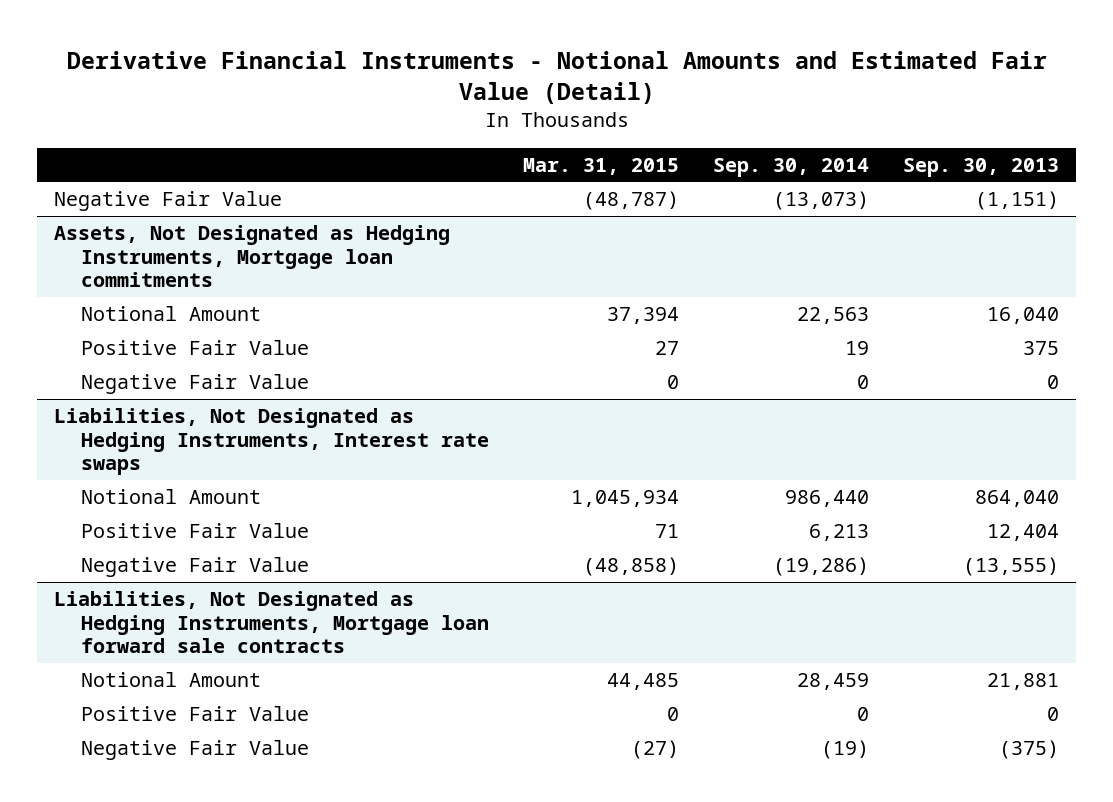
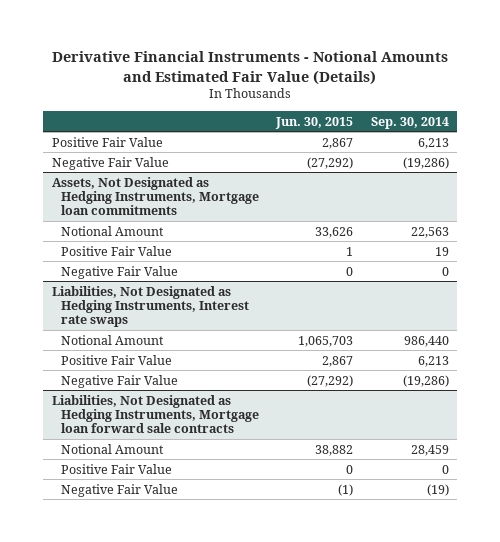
[66,50,1047,105] Derivative Financial Instruments - Notional Amounts and Estimated Fair Value (Detail) -> [52,51,449,85] Derivative Financial Instruments - Notional Amounts and Estimated Fair Value (Details)
[523,157,680,175] Mar. 31, 2015 -> none
[902,157,1059,177] Sep. 30, 2013 -> none
none -> [275,116,354,129] Jun. 30, 2015
none -> [51,136,163,147] Positive Fair Value
[772,191,869,211] (13,073) -> [402,156,449,169] (19,286)

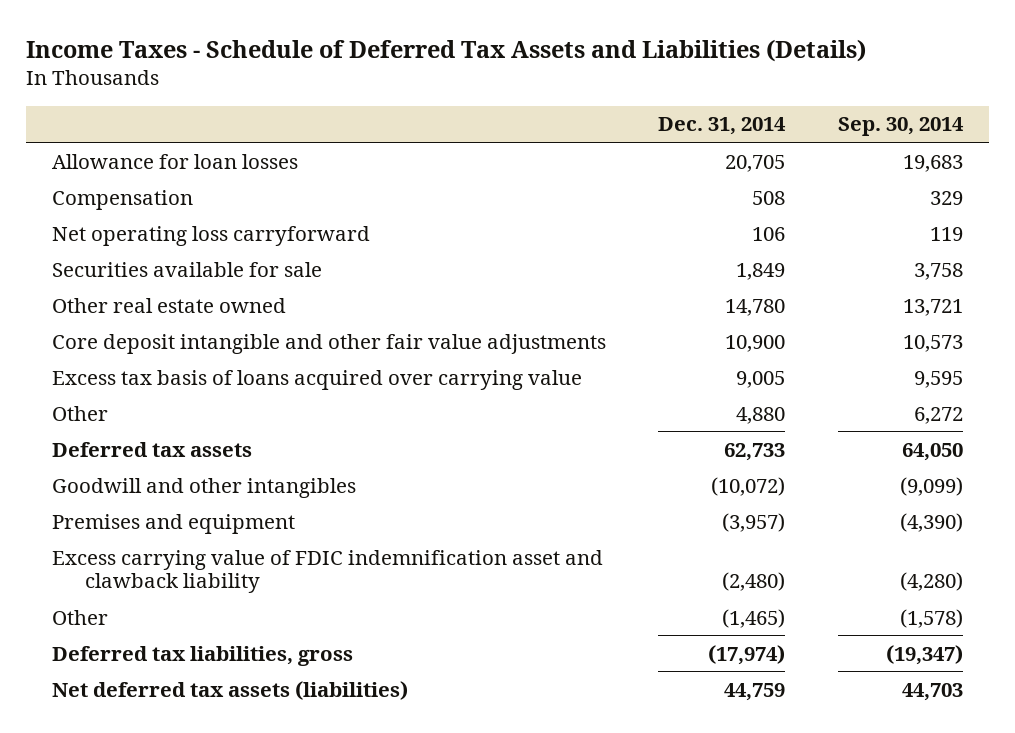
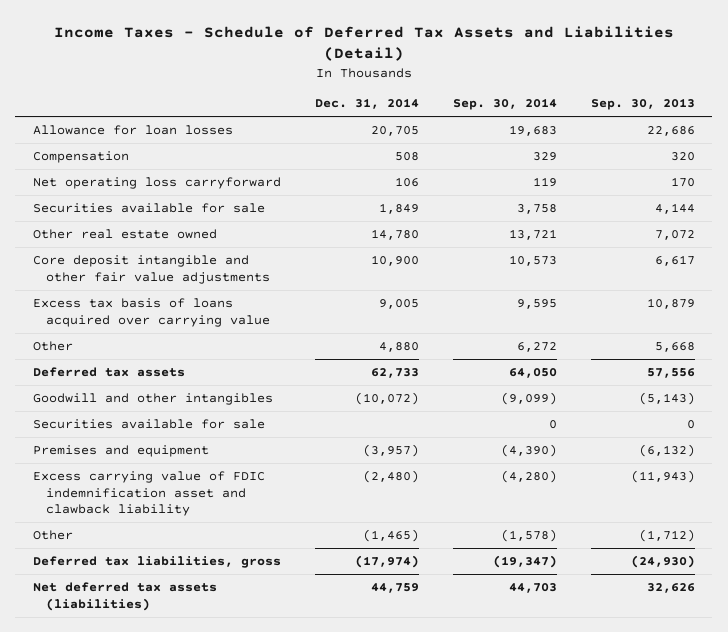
[26,38,867,62] Income Taxes - Schedule of Deferred Tax Assets and Liabilities (Details) -> [53,25,674,62] Income Taxes - Schedule of Deferred Tax Assets and Liabilities (Detail)
none -> [591,98,696,111] Sep. 30, 2013
none -> [32,419,265,430] Securities available for sale

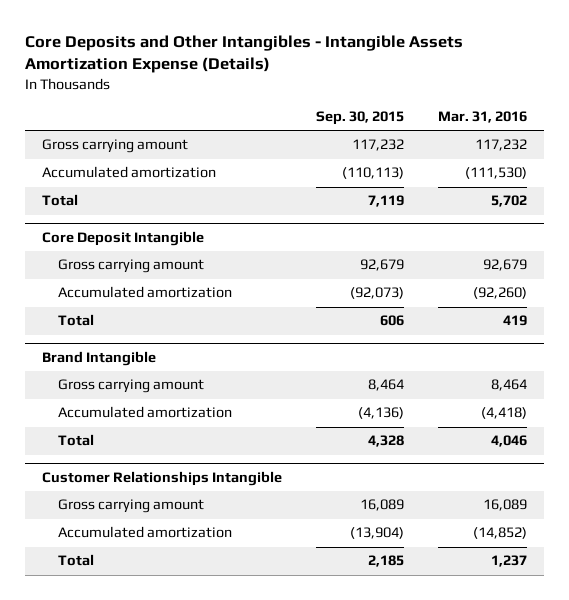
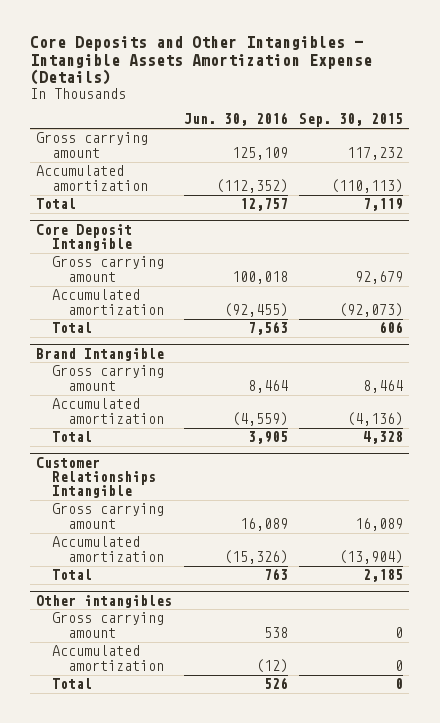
[438,111,528,124] Mar. 31, 2016 -> none
none -> [183,112,288,127] Jun. 30, 2016
none -> [36,594,173,608] Other intangibles
none -> [52,612,165,638] Gross carrying amount
none -> [52,645,165,671] Accumulated amortization
none -> [52,678,93,690] Total

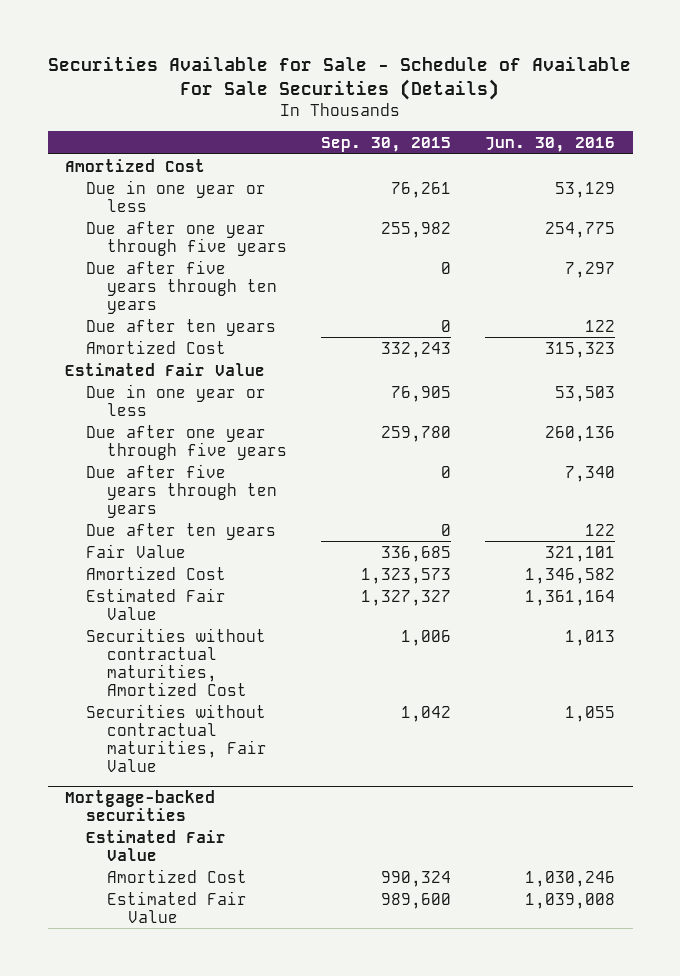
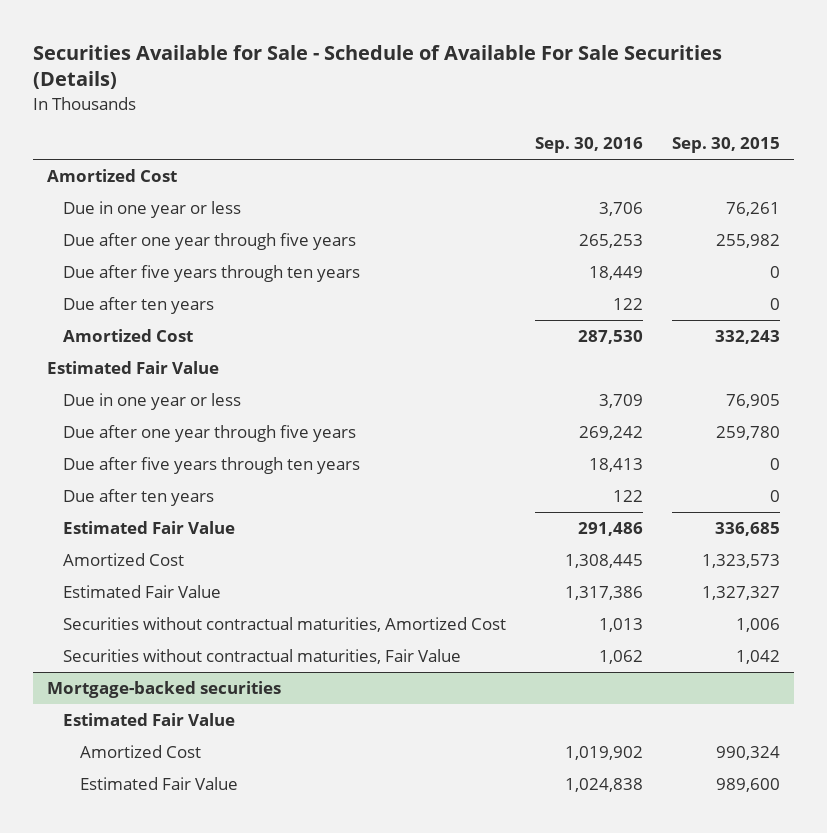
[485,136,616,152] Jun. 30, 2016 -> none
none -> [534,136,643,153] Sep. 30, 2016
[85,543,186,558] Fair Value -> [63,521,236,535] Estimated Fair Value

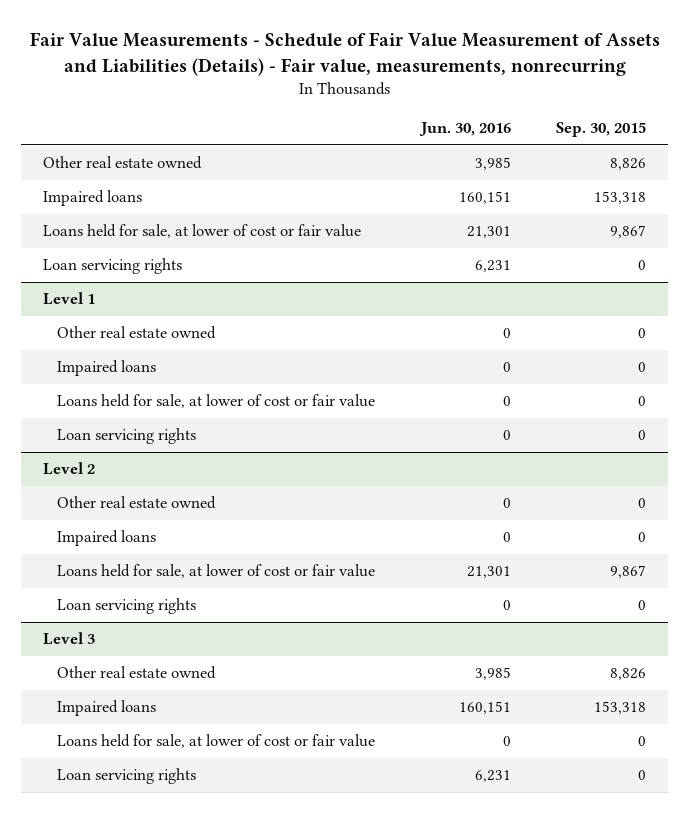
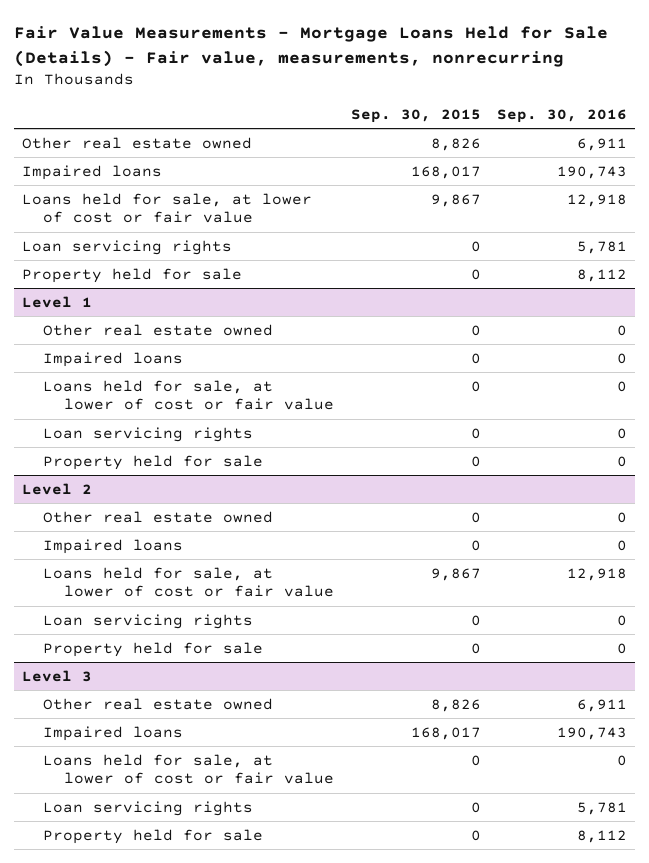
[29,32,660,77] Fair Value Measurements - Schedule of Fair Value Measurement of Assets and Liabilities (Details) - Fair value, measurements, nonrecurring -> [13,26,608,67] Fair Value Measurements - Mortgage Loans Held for Sale (Details) - Fair value, measurements, nonrecurring
[418,122,511,137] Jun. 30, 2016 -> none
none -> [497,108,628,123] Sep. 30, 2016
[593,191,646,205] 153,318 -> [410,165,481,179] 168,017
none -> [21,267,242,283] Property held for sale
none -> [42,454,263,470] Property held for sale
none -> [42,641,263,657] Property held for sale
[593,701,646,715] 153,318 -> [410,726,481,740] 168,017
none -> [42,828,263,844] Property held for sale

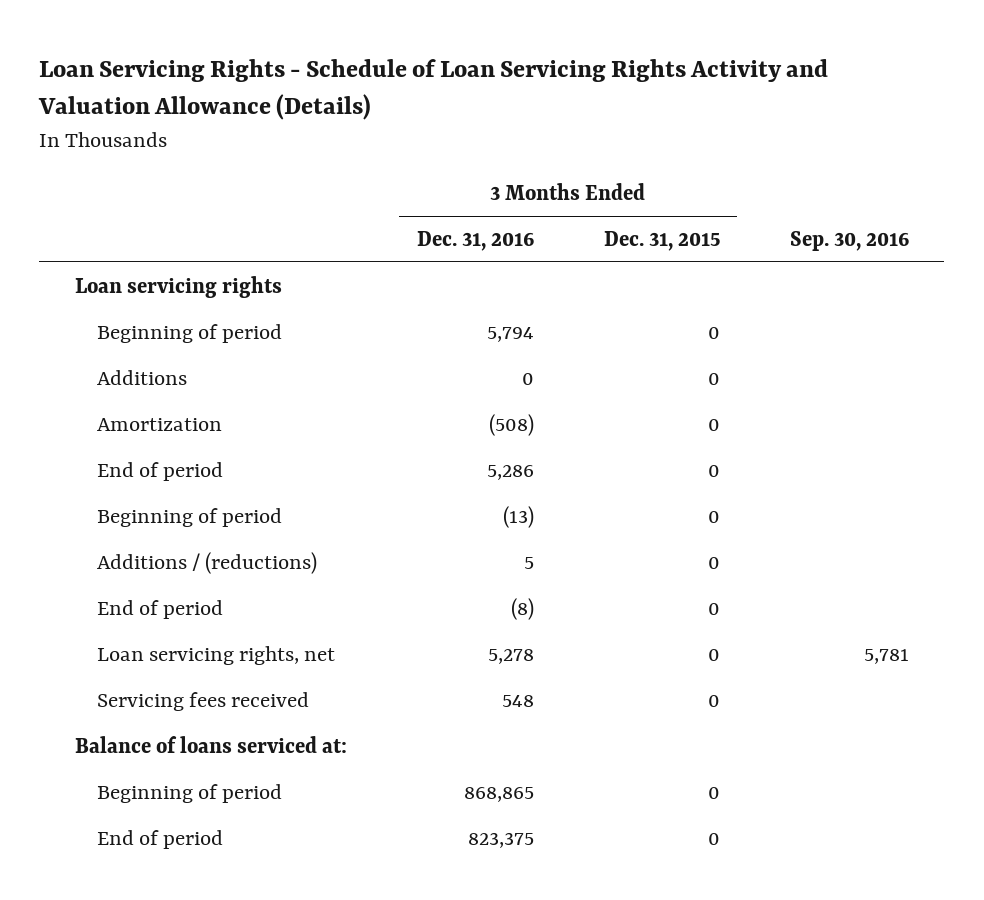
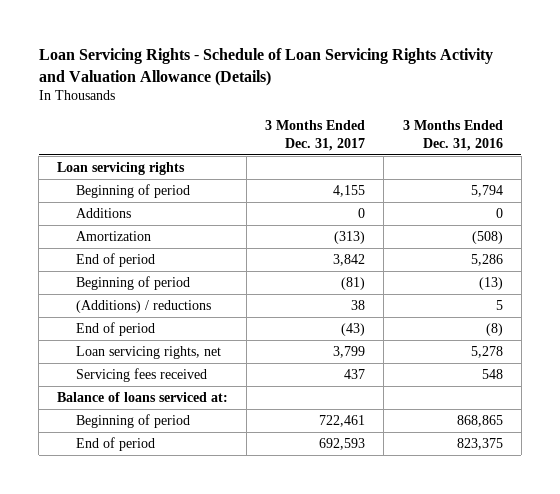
[603,231,720,252] Dec. 31, 2015 -> none
[790,231,910,252] Sep. 30, 2016 -> none
none -> [265,120,366,151] 3 Months Ended Dec. 31, 2017
[97,551,318,574] Additions / (reductions) -> [75,300,211,314] (Additions) / reductions

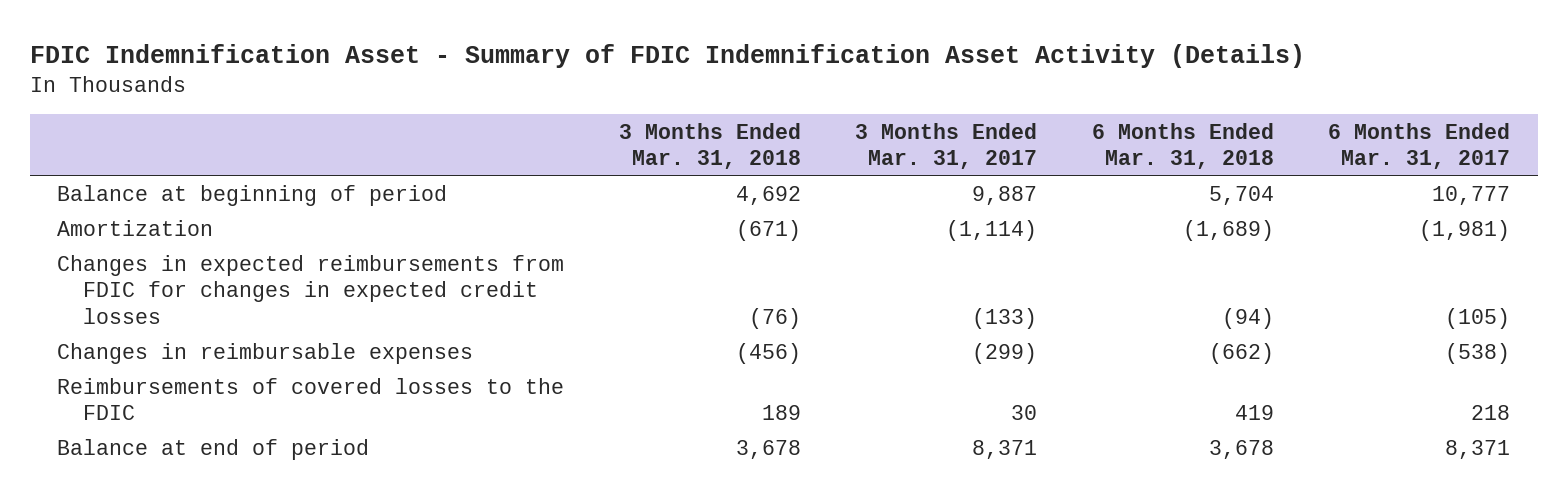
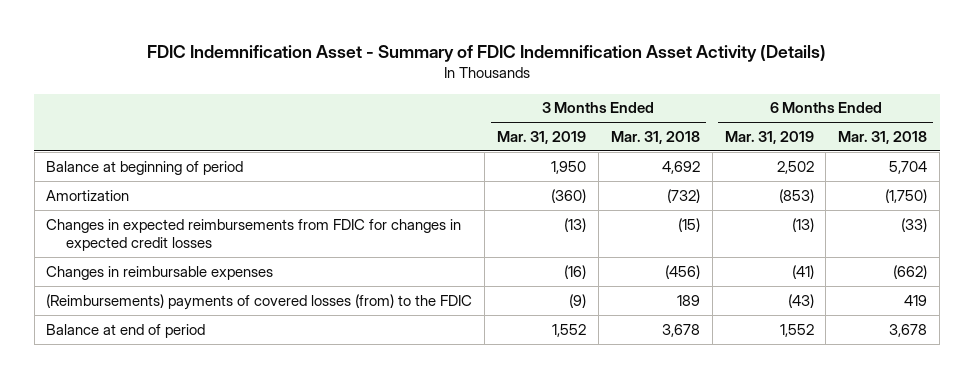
[855,122,1038,170] 3 Months Ended Mar. 31, 2017 -> none
[1328,122,1511,170] 6 Months Ended Mar. 31, 2017 -> none
none -> [497,131,587,145] Mar. 31, 2019
none -> [724,131,814,145] Mar. 31, 2019
[735,219,801,241] (671) -> [666,188,700,203] (732)
[1182,219,1274,241] (1,689) -> [885,188,928,203] (1,750)
[748,307,801,329] (76) -> [677,217,700,232] (15)
[1221,307,1274,329] (94) -> [901,217,928,232] (33)
[57,377,565,421] Reimbursements of covered losses to the FDIC -> [46,293,473,310] (Reimbursements) payments of covered losses (from) to the FDIC

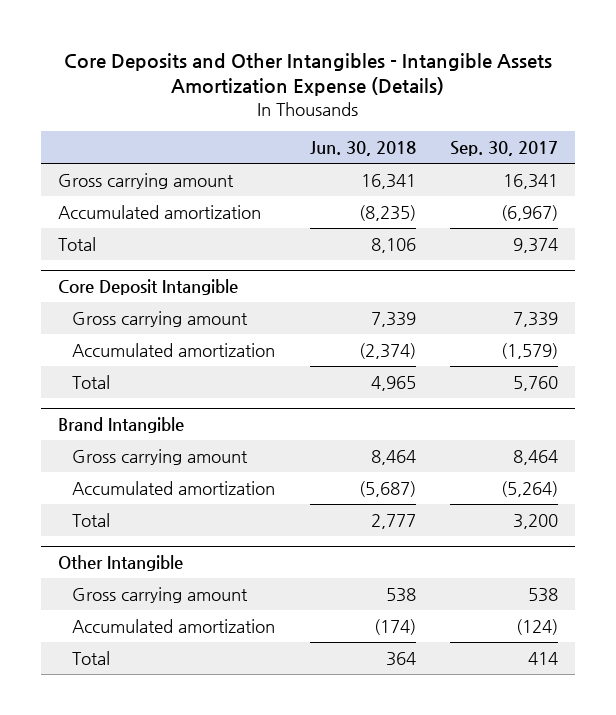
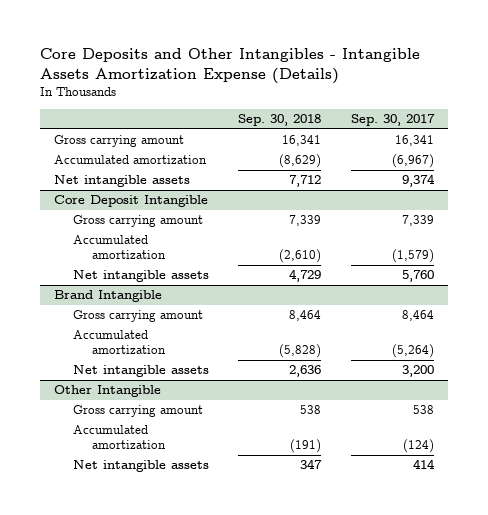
[309,140,416,156] Jun. 30, 2018 -> none
none -> [238,114,322,127] Sep. 30, 2018
[58,236,97,251] Total -> [54,175,191,188] Net intangible assets
[72,374,111,389] Total -> [73,270,210,283] Net intangible assets
[72,512,111,527] Total -> [73,365,210,378] Net intangible assets
[72,650,111,665] Total -> [73,460,210,473] Net intangible assets

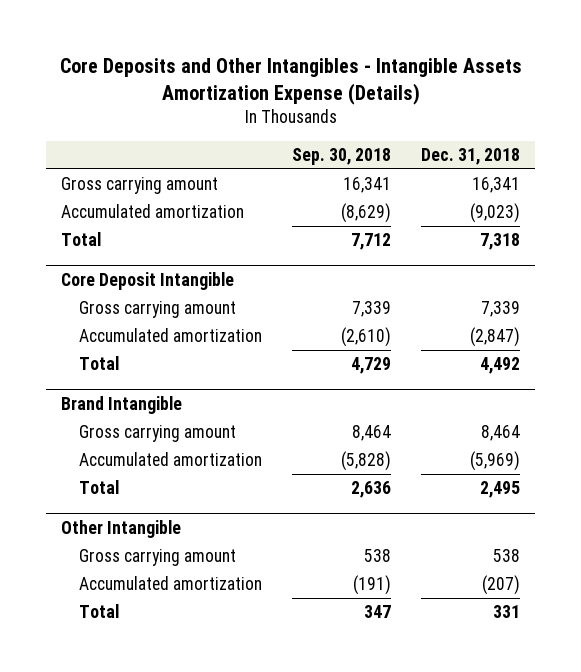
[350,114,435,127] Sep. 30, 2017 -> none
none -> [421,147,521,165] Dec. 31, 2018
[54,175,191,188] Net intangible assets -> [61,232,102,247] Total
[73,270,210,283] Net intangible assets -> [79,356,120,371] Total
[73,365,210,378] Net intangible assets -> [79,480,120,495] Total
[73,460,210,473] Net intangible assets -> [79,604,120,619] Total

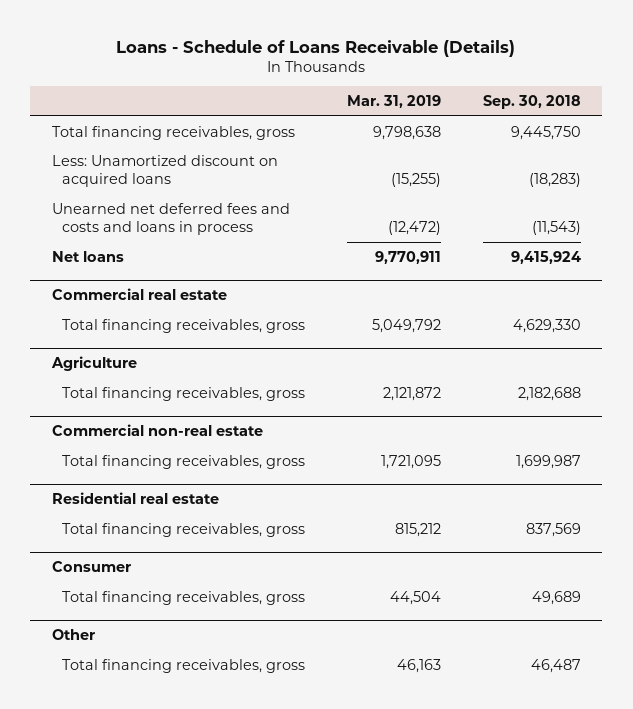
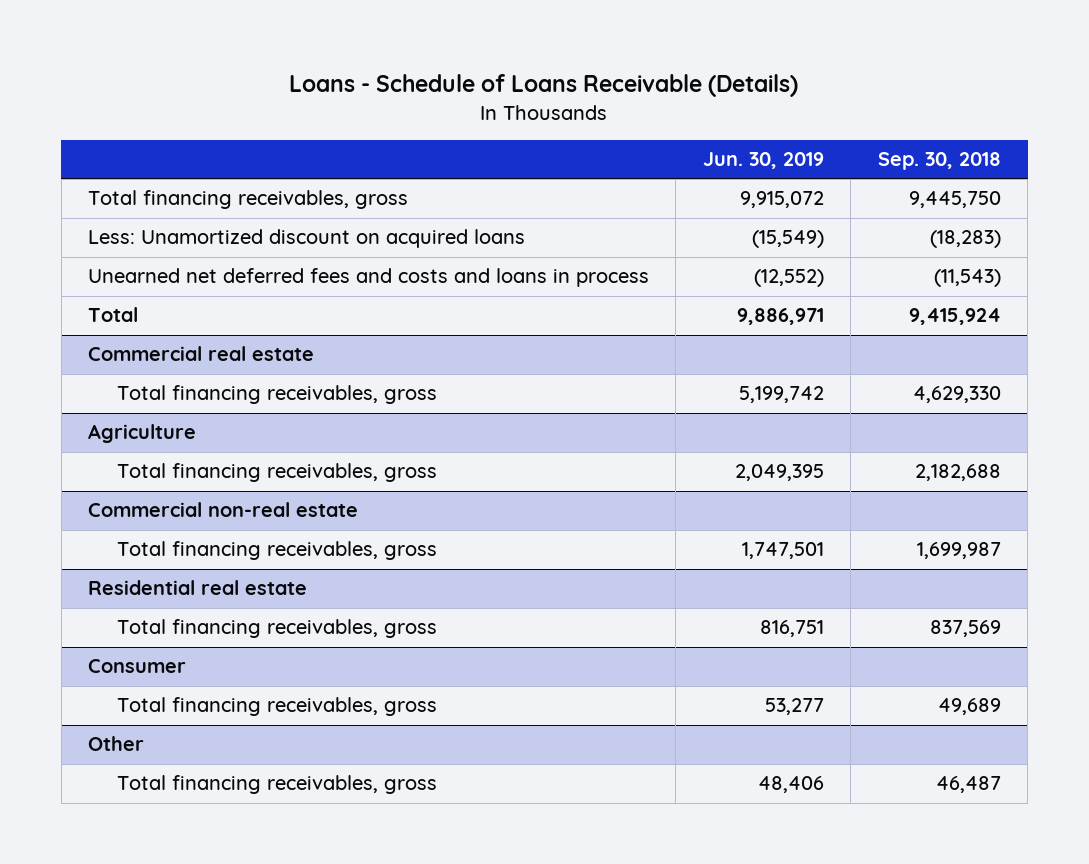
[347,95,442,109] Mar. 31, 2019 -> none
none -> [702,152,824,170] Jun. 30, 2019
[51,250,124,262] Net loans -> [88,307,139,323] Total

